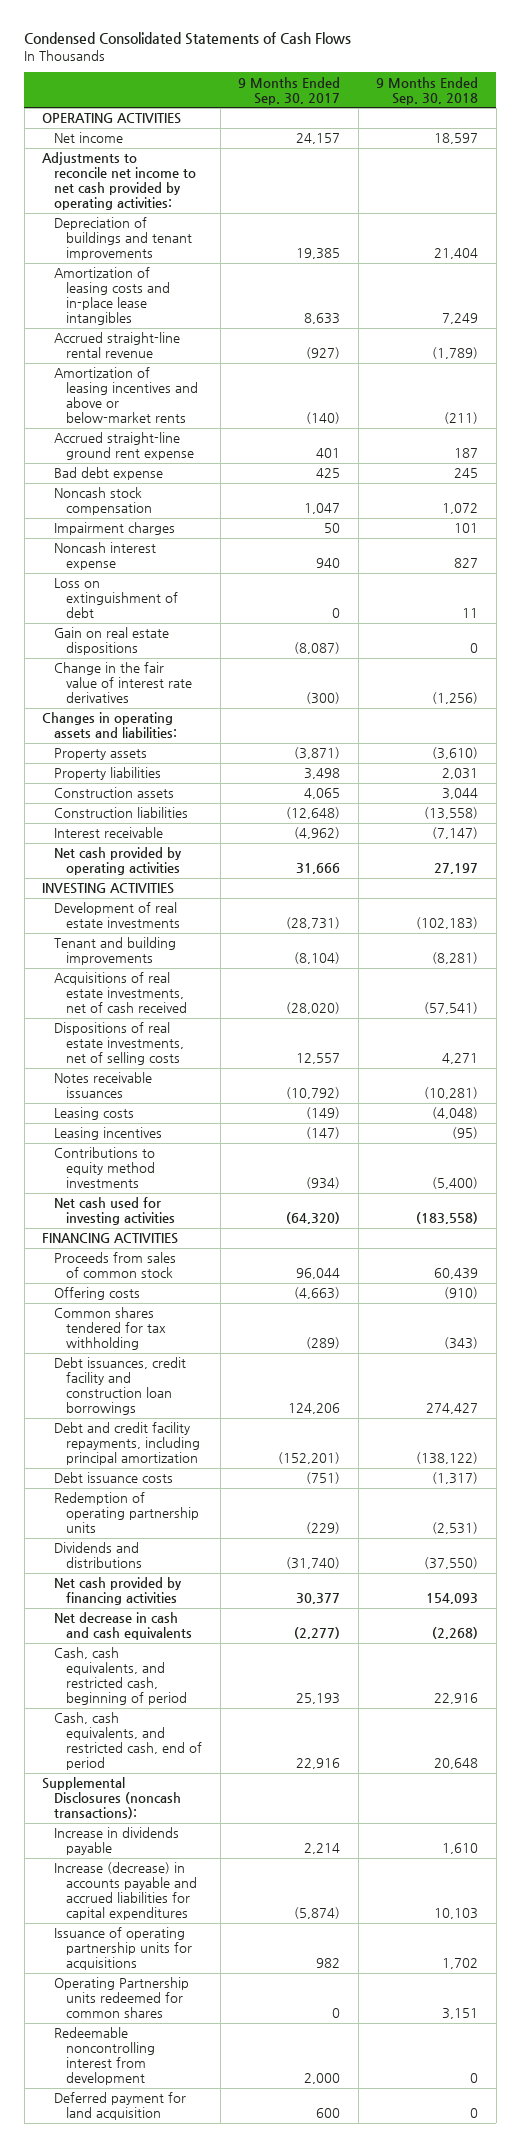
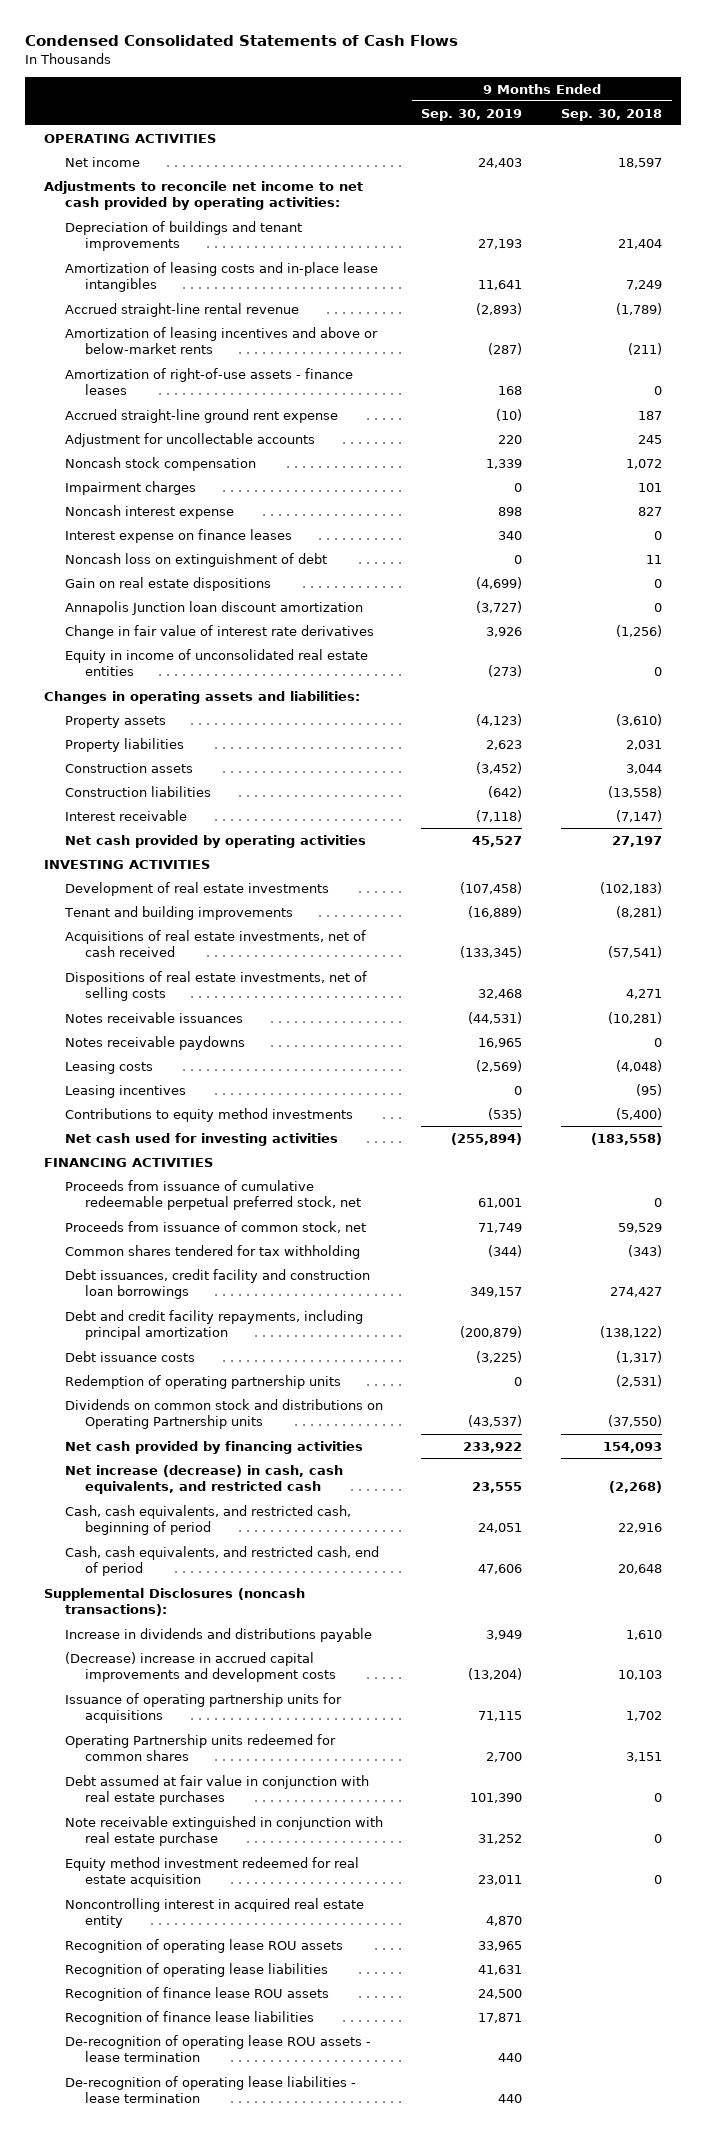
[238,76,341,105] 9 Months Ended Sep. 30, 2017 -> none
none -> [421,108,523,121] Sep. 30, 2019
none -> [64,367,353,396] Amortization of right-of-use assets - finance leases
[54,467,164,481] Bad debt expense -> [64,432,315,447] Adjustment for uncollectable accounts
none -> [64,528,292,543] Interest expense on finance leases
[54,578,179,619] Loss on extinguishment of debt -> [64,552,327,567] Noncash loss on extinguishment of debt
none -> [64,600,363,615] Annapolis Junction loan discount amortization
[54,662,193,704] Change in the fair value of interest rate derivatives -> [64,624,374,639] Change in fair value of interest rate derivatives
none -> [64,648,368,677] Equity in income of unconsolidated real estate entities
none -> [64,1035,245,1050] Notes receivable paydowns
[54,1287,141,1301] Offering costs -> none
none -> [64,1179,361,1211] Proceeds from issuance of cumulative redeemable perpetual preferred stock, net
[54,1252,177,1279] Proceeds from sales of common stock -> [64,1220,366,1233] Proceeds from issuance of common stock, net
[434,1268,479,1280] 60,439 -> [617,1222,662,1233] 59,529
[54,1542,143,1569] Dividends and distributions -> [64,1398,383,1430] Dividends on common stock and distributions on Operating Partnership units
[54,1612,193,1641] Net decrease in cash and cash equivalents -> [64,1464,343,1495] Net increase (decrease) in cash, cash equivalents, and restricted cash
[54,1827,180,1856] Increase in dividends payable -> [64,1627,372,1642] Increase in dividends and distributions payable
[54,1862,198,1921] Increase (decrease) in accounts payable and accrued liabilities for capital expenditures -> [64,1651,336,1683] (Decrease) increase in accrued capital improvements and development costs
[54,2027,156,2086] Redeemable noncontrolling interest from development -> none
none -> [64,1774,369,1806] Debt assumed at fair value in conjunction with real estate purchases
[54,2092,187,2121] Deferred payment for land acquisition -> [64,1815,383,1847] Note receivable extinguished in conjunction with real estate purchase
none -> [64,1856,359,1888] Equity method investment redeemed for real estate acquisition
none -> [64,1897,364,1929] Noncontrolling interest in acquired real estate entity
none -> [64,1938,343,1953] Recognition of operating lease ROU assets
none -> [64,1962,328,1977] Recognition of operating lease liabilities
none -> [64,1986,329,2001] Recognition of finance lease ROU assets
none -> [64,2010,314,2025] Recognition of finance lease liabilities
none -> [64,2034,371,2063] De-recognition of operating lease ROU assets - lease termination
none -> [64,2075,356,2104] De-recognition of operating lease liabilities - lease termination

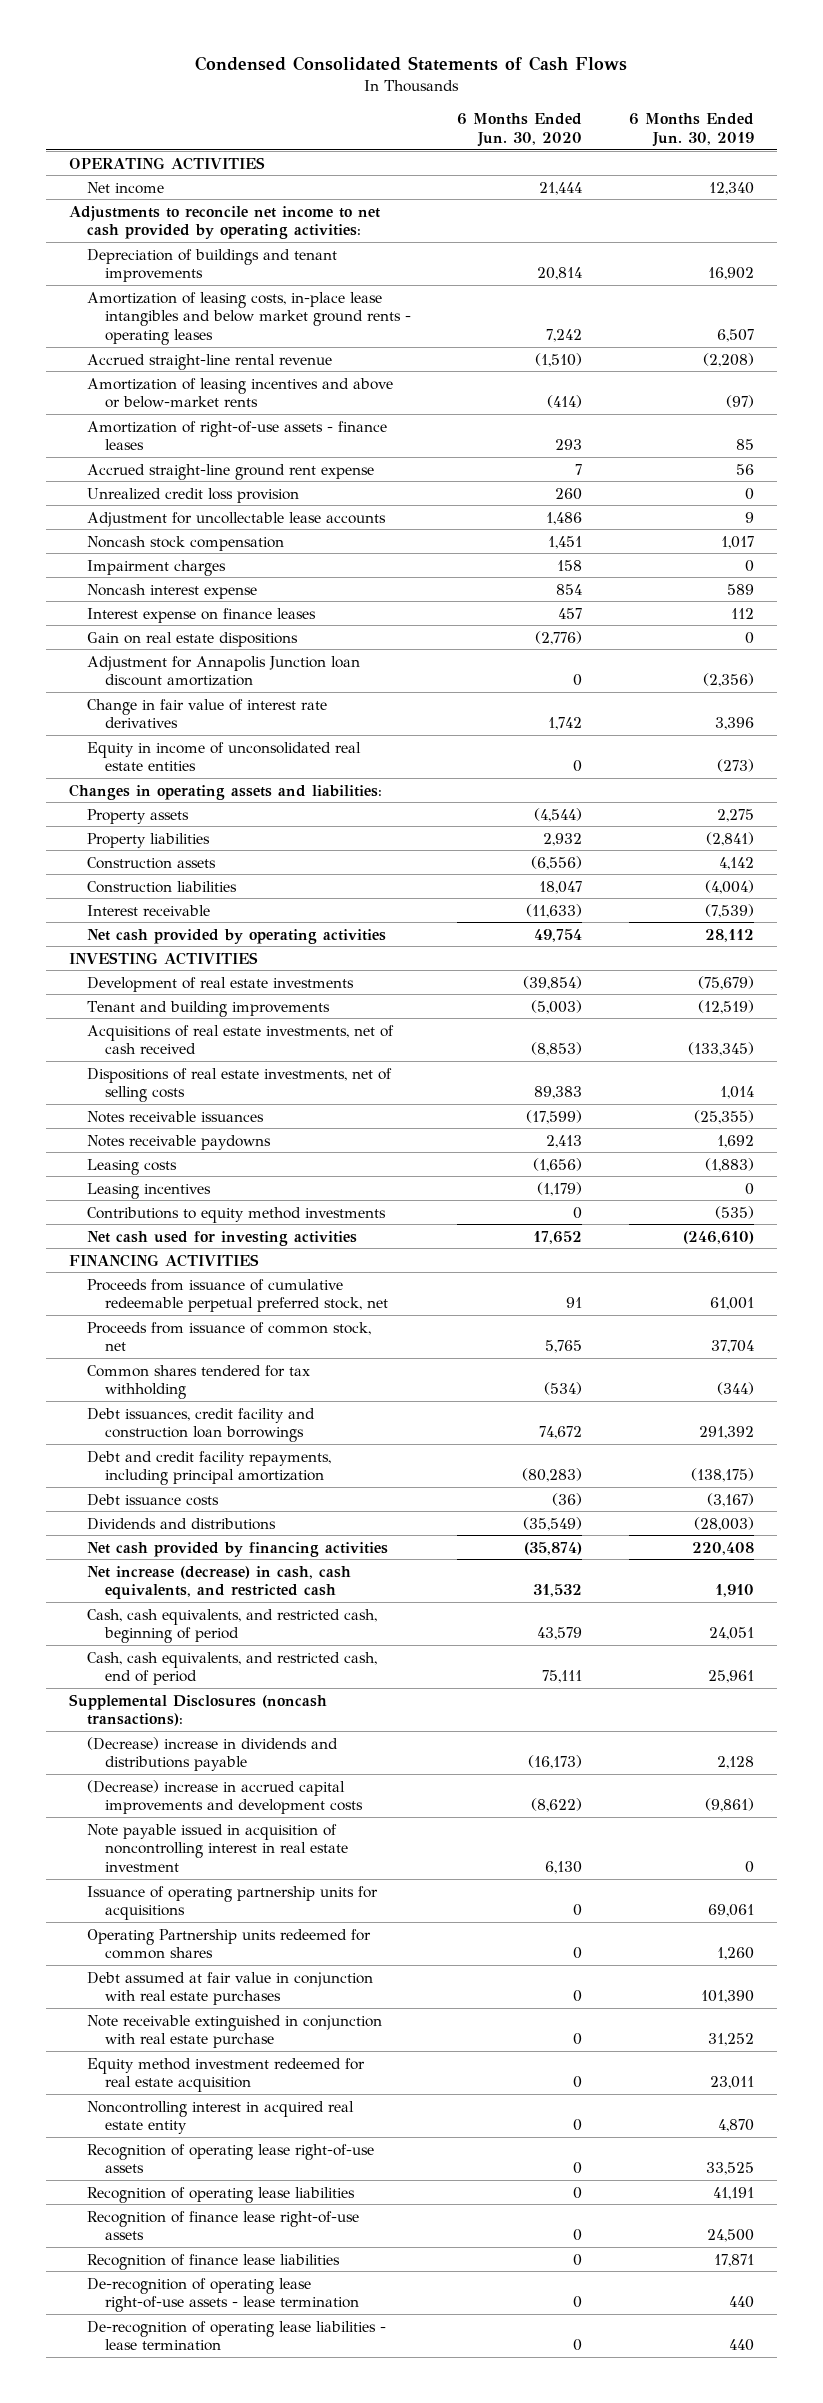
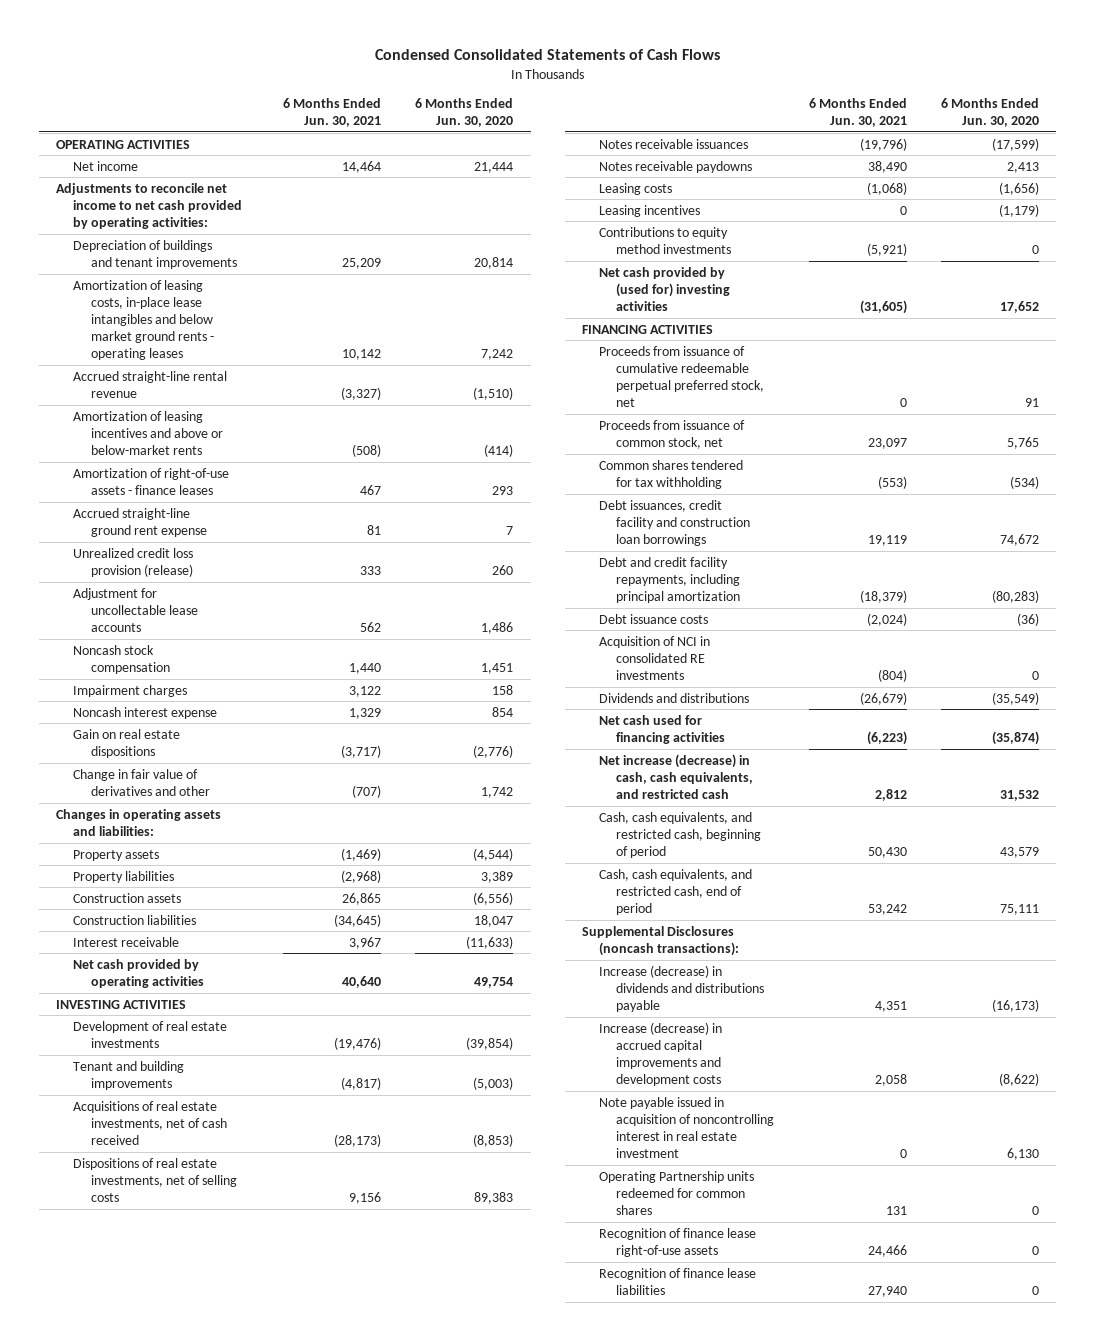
[628,113,754,147] 6 Months Ended Jun. 30, 2019 -> none
none -> [283,97,382,127] 6 Months Ended Jun. 30, 2021
[87,487,300,503] Unrealized credit loss provision -> [73,547,194,577] Unrealized credit loss provision (release)
[87,607,317,623] Interest expense on finance leases -> none
[87,655,361,687] Adjustment for Annapolis Junction loan discount amortization -> none
[87,741,362,772] Equity in income of unconsolidated real estate entities -> none
[87,698,328,729] Change in fair value of interest rate derivatives -> [73,768,210,796] Change in fair value of derivatives and other
[543,832,583,846] 2,932 -> [481,870,514,883] 3,389
[87,1230,358,1246] Net cash used for investing activities -> [598,266,731,312] Net cash provided by (used for) investing activities
none -> [598,635,710,681] Acquisition of NCI in consolidated RE investments
[87,1541,389,1557] Net cash provided by financing activities -> [598,714,726,744] Net cash used for financing activities
[87,1736,339,1772] (Decrease) increase in dividends and distributions payable -> [598,964,765,1013] Increase (decrease) in dividends and distributions payable
[87,1779,363,1815] (Decrease) increase in accrued capital improvements and development costs -> [598,1021,722,1087] Increase (decrease) in accrued capital improvements and development costs
[87,1885,379,1921] Issuance of operating partnership units for acquisitions -> none
[87,1971,374,2006] Debt assumed at fair value in conjunction with real estate purchases -> none
[87,2014,383,2049] Note receivable extinguished in conjunction with real estate purchase -> none
[87,2057,366,2093] Equity method investment redeemed for real estate acquisition -> none
[87,2100,355,2135] Noncontrolling interest in acquired real estate entity -> none
[87,2143,375,2174] Recognition of operating lease right-of-use assets -> none
[87,2186,356,2203] Recognition of operating lease liabilities -> none
[87,2277,359,2313] De-recognition of operating lease right-of-use assets - lease termination -> none
[87,2320,387,2352] De-recognition of operating lease liabilities - lease termination -> none

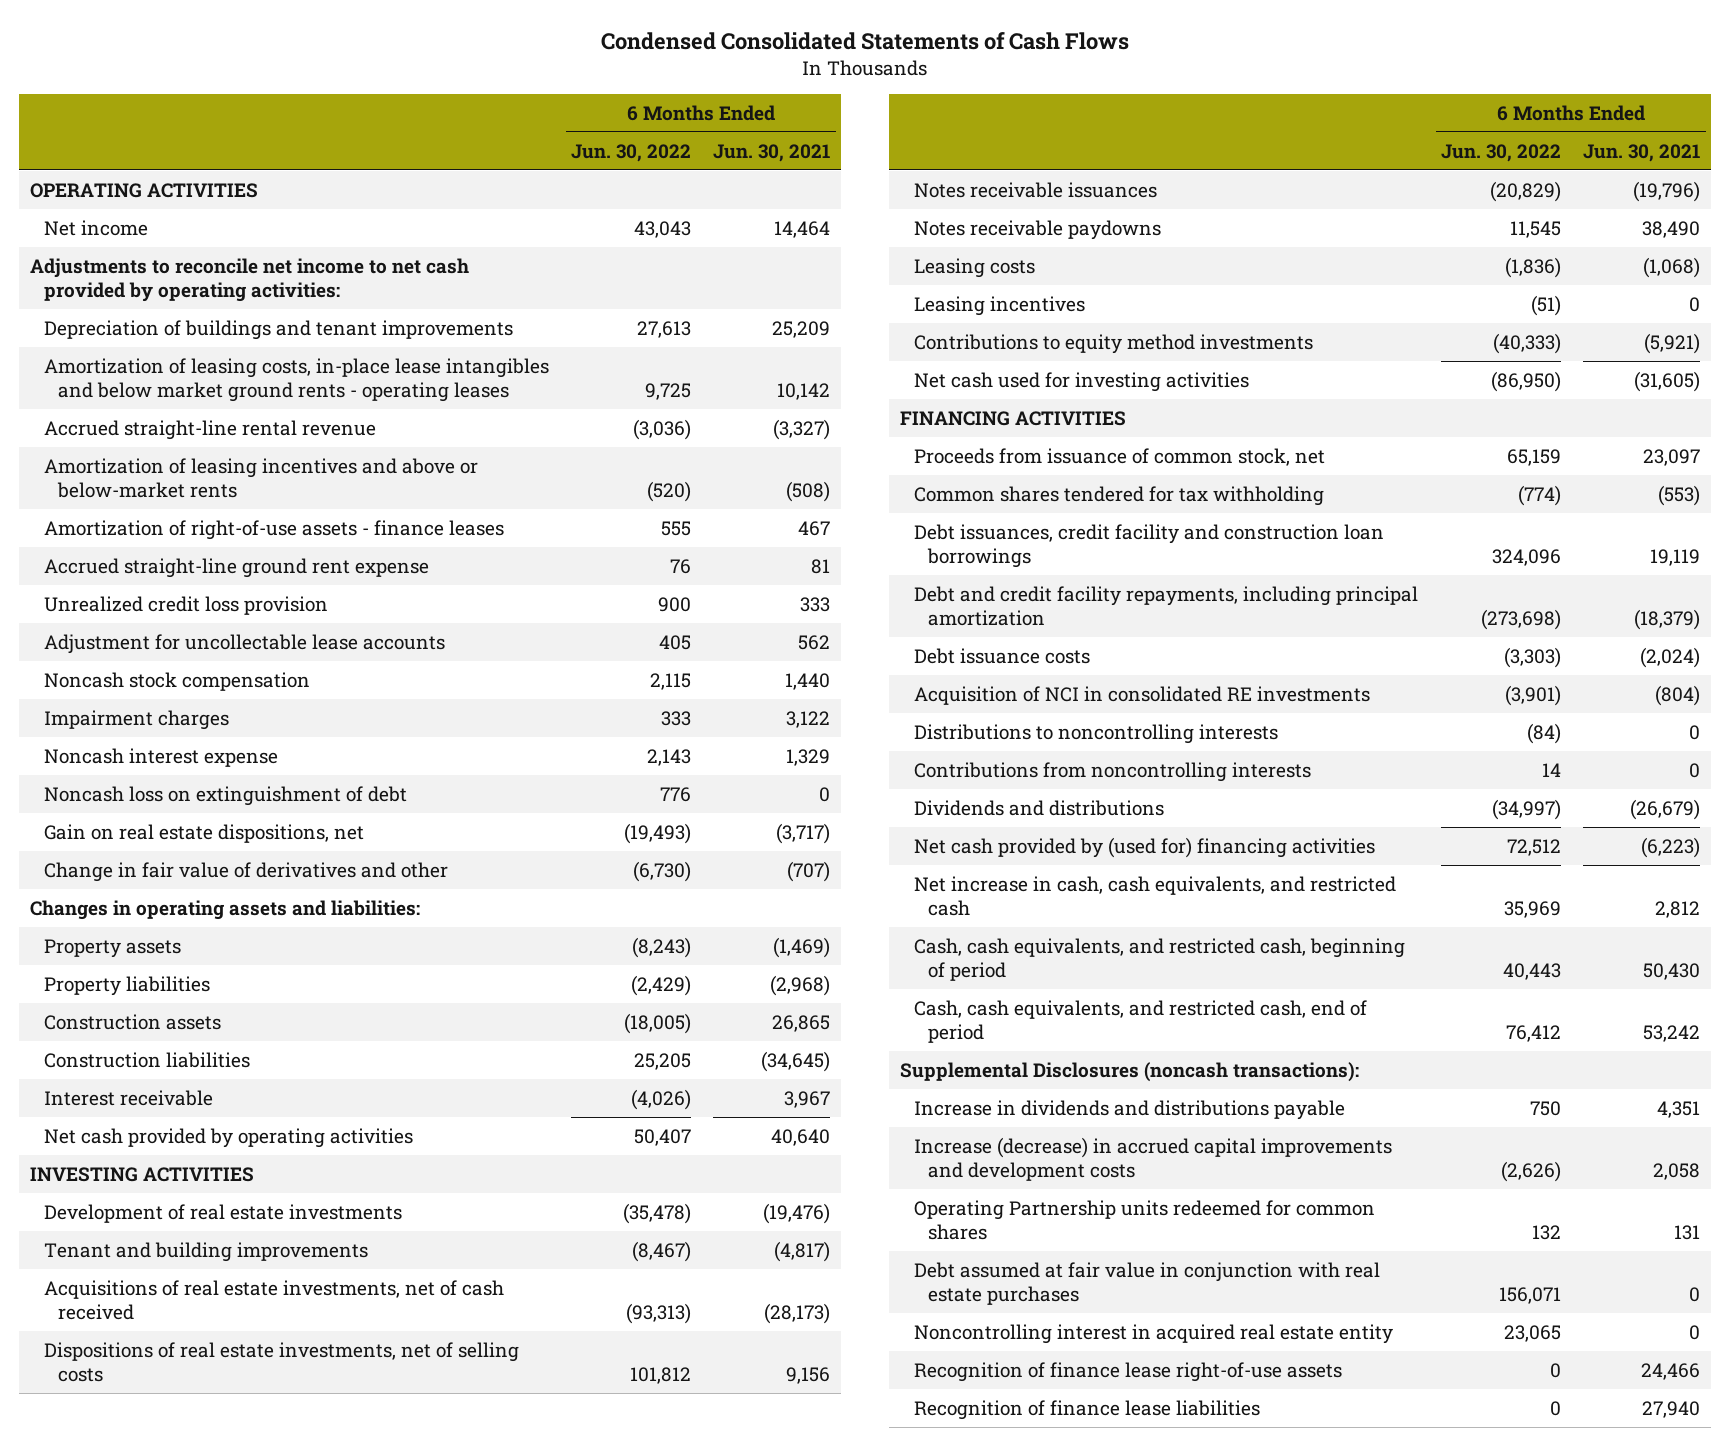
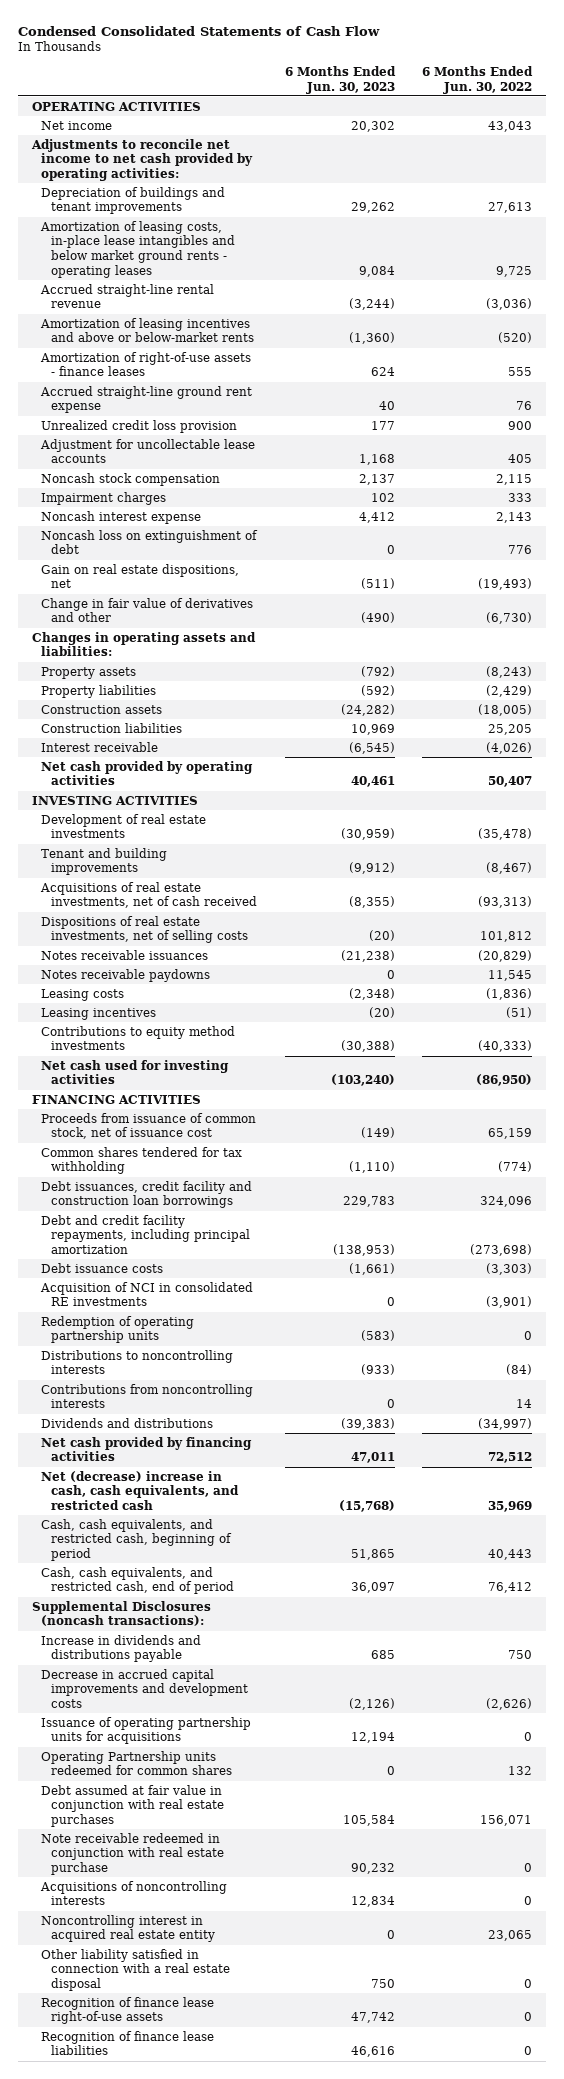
[601,32,1130,51] Condensed Consolidated Statements of Cash Flows -> [17,25,380,36] Condensed Consolidated Statements of Cash Flow
[713,143,831,162] Jun. 30, 2021 -> none
none -> [284,65,396,94] 6 Months Ended Jun. 30, 2023
[913,447,1325,466] Proceeds from issuance of common stock, net -> [41,1112,257,1140] Proceeds from issuance of common stock, net of issuance cost
none -> [41,1315,195,1344] Redemption of operating partnership units
[913,836,1375,858] Net cash provided by (used for) financing activities -> [41,1436,253,1462] Net cash provided by financing activities
[913,875,1396,917] Net increase in cash, cash equivalents, and restricted cash -> [41,1470,240,1511] Net (decrease) increase in cash, cash equivalents, and restricted cash
[913,1136,1392,1182] Increase (decrease) in accrued capital improvements and development costs -> [41,1668,249,1709] Decrease in accrued capital improvements and development costs
none -> [41,1716,252,1745] Issuance of operating partnership units for acquisitions
none -> [41,1832,225,1876] Note receivable redeemed in conjunction with real estate purchase
none -> [40,1880,228,1906] Acquisitions of noncontrolling interests
none -> [41,1948,231,1992] Other liability satisfied in connection with a real estate disposal

